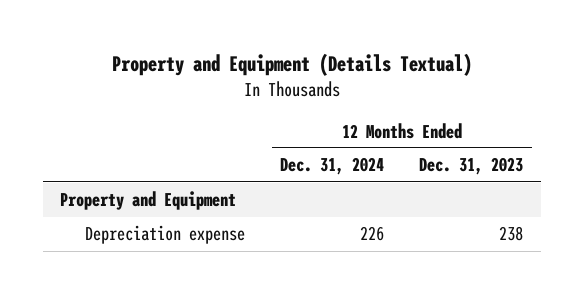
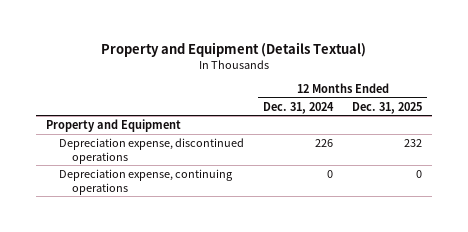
[419,157,524,176] Dec. 31, 2023 -> none
none -> [352,101,423,114] Dec. 31, 2025
none -> [59,137,245,164] Depreciation expense, discontinued operations
[85,225,246,245] Depreciation expense -> [59,168,234,195] Depreciation expense, continuing operations
[360,226,385,242] 226 -> [327,169,334,178] 0

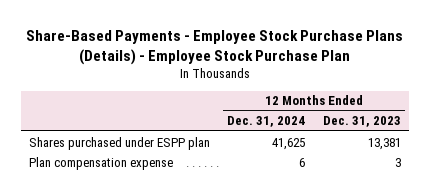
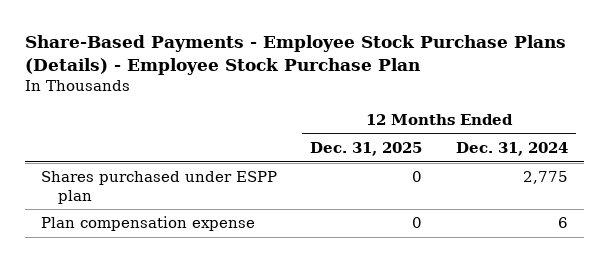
[322,116,401,128] Dec. 31, 2023 -> none
none -> [310,142,423,157] Dec. 31, 2025
[272,137,306,150] 41,625 -> [522,171,568,185] 2,775

